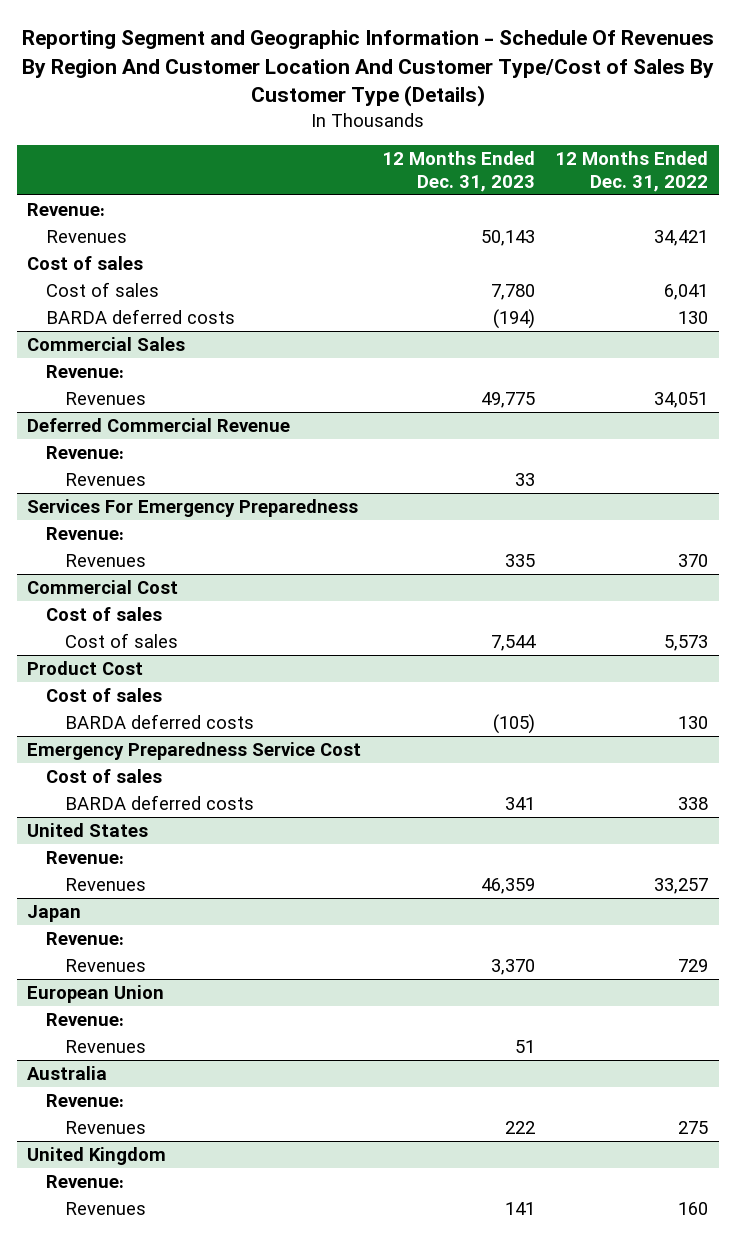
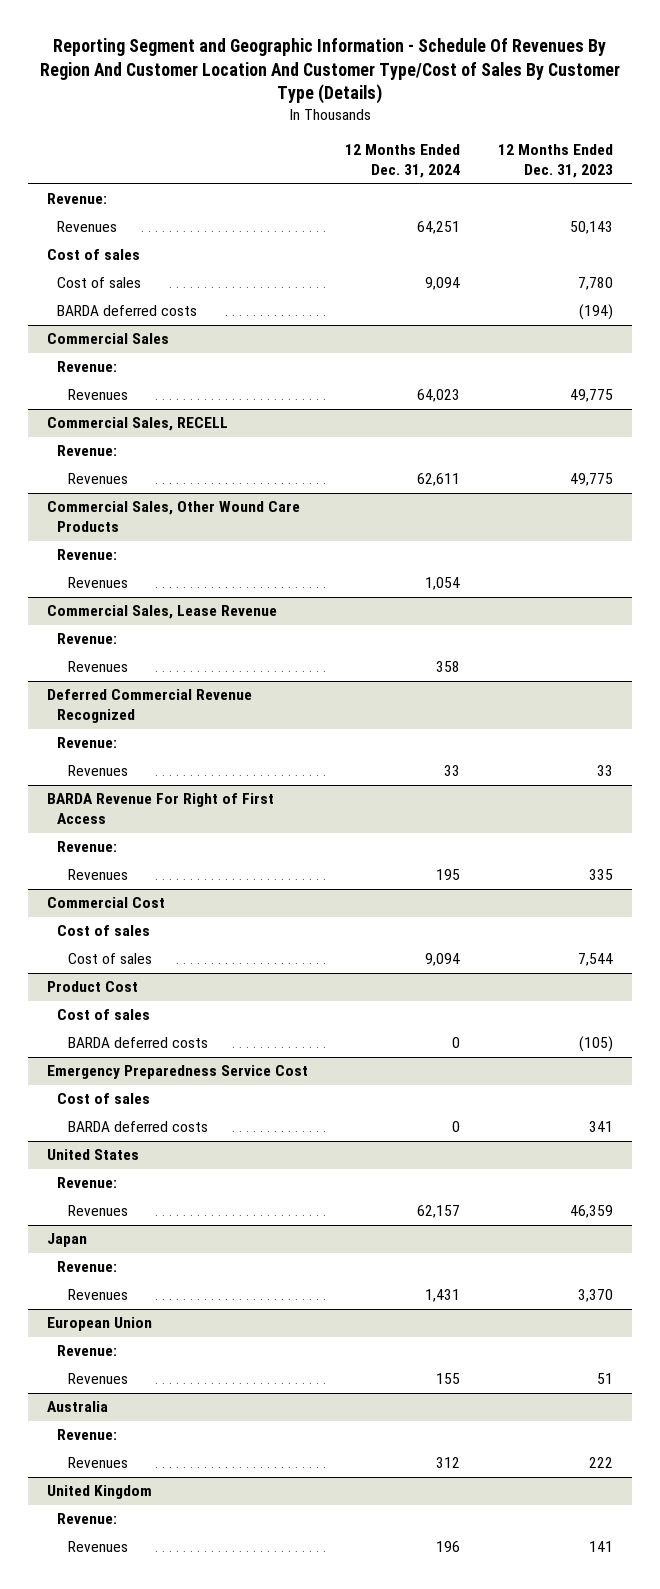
[555,151,709,192] 12 Months Ended Dec. 31, 2022 -> none
none -> [345,144,461,179] 12 Months Ended Dec. 31, 2024
[26,418,290,433] Deferred Commercial Revenue -> none
none -> [46,417,228,432] Commercial Sales, RECELL
none -> [68,473,129,485] Revenues
none -> [46,501,300,533] Commercial Sales, Other Wound Care Products
none -> [57,549,118,561] Revenue:
none -> [68,577,129,589] Revenues
none -> [46,605,277,620] Commercial Sales, Lease Revenue
none -> [57,633,118,645] Revenue:
none -> [68,661,129,673] Revenues
none -> [46,689,252,724] Deferred Commercial Revenue Recognized
none -> [57,737,118,749] Revenue:
[26,499,358,518] Services For Emergency Preparedness -> none
none -> [46,793,274,825] BARDA Revenue For Right of First Access

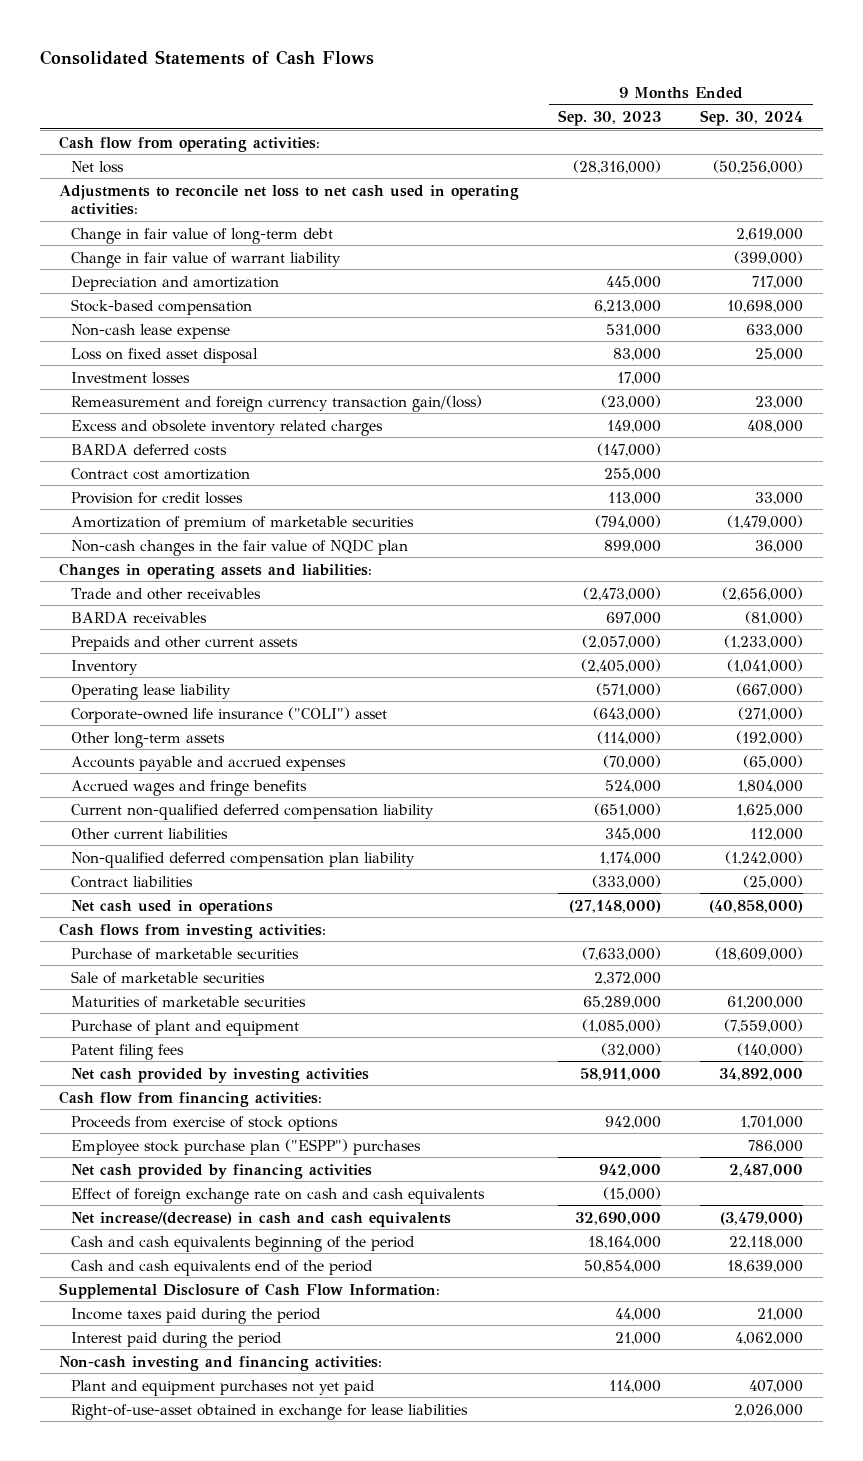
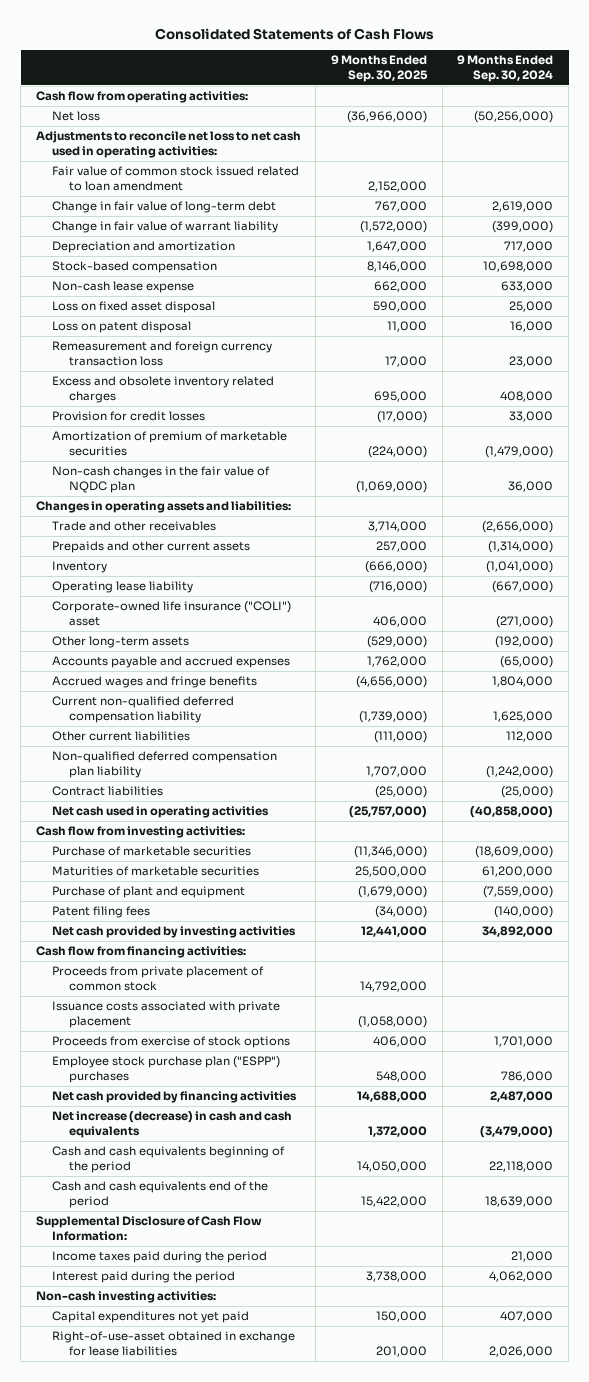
[558,110,662,127] Sep. 30, 2023 -> none
none -> [331,55,429,82] 9 Months Ended Sep. 30, 2025
none -> [52,166,300,191] Fair value of common stock issued related to loan amendment
[71,371,191,384] Investment losses -> none
none -> [52,321,192,334] Loss on patent disposal
[71,394,483,412] Remeasurement and foreign currency transaction gain/(loss) -> [52,341,273,366] Remeasurement and foreign currency transaction loss
[71,443,228,456] BARDA deferred costs -> none
[71,467,251,480] Contract cost amortization -> none
[71,611,208,624] BARDA receivables -> none
[724,634,804,649] (1,233,000) -> [488,541,554,554] (1,314,000)
[71,899,274,915] Net cash used in operations -> [52,806,270,819] Net cash used in operating activities
[59,922,327,939] Cash flows from investing activities: -> [35,826,245,839] Cash flow from investing activities:
[71,970,266,984] Sale of marketable securities -> none
none -> [52,966,265,991] Proceeds from private placement of common stock
none -> [52,1001,281,1028] Issuance costs associated with private placement
[71,1187,486,1204] Effect of foreign exchange rate on cash and cash equivalents -> none
[71,1211,452,1227] Net increase/(decrease) in cash and cash equivalents -> [52,1111,293,1138] Net increase (decrease) in cash and cash equivalents
[59,1355,383,1371] Non-cash investing and financing activities: -> [35,1291,216,1304] Non-cash investing activities:
[71,1379,376,1396] Plant and equipment purchases not yet paid -> [52,1311,250,1324] Capital expenditures not yet paid

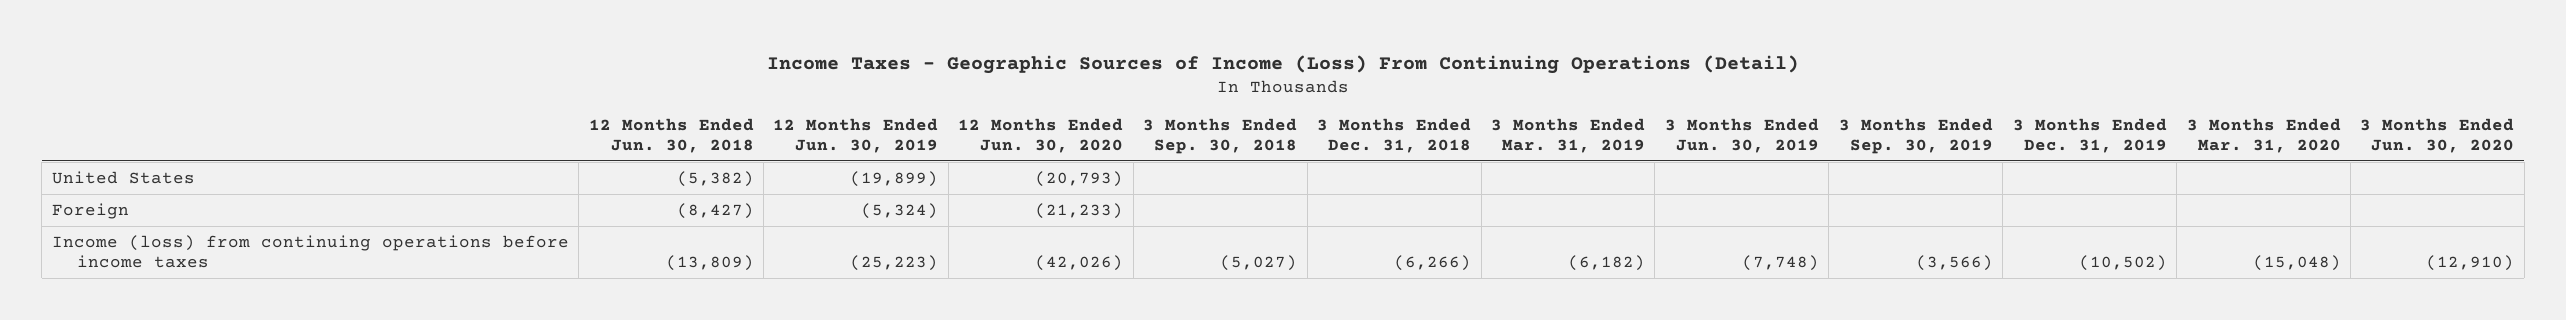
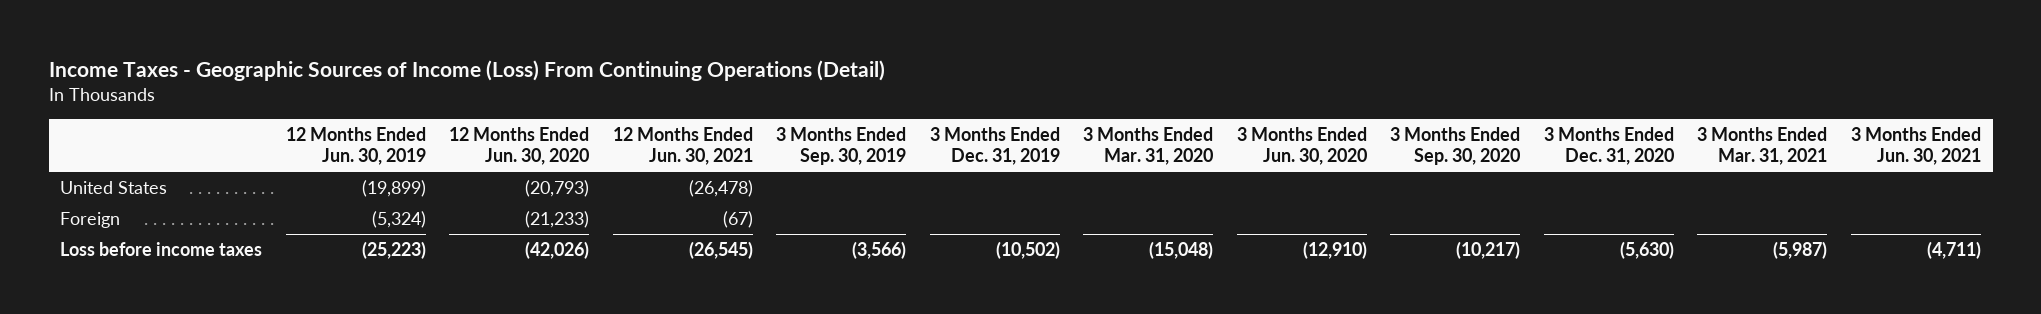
[588,117,754,154] 12 Months Ended Jun. 30, 2018 -> none
[1143,117,1298,155] 3 Months Ended Sep. 30, 2018 -> none
[1317,117,1472,154] 3 Months Ended Dec. 31, 2018 -> none
[1491,117,1646,154] 3 Months Ended Mar. 31, 2019 -> none
[1664,117,1819,154] 3 Months Ended Jun. 30, 2019 -> none
none -> [612,127,753,166] 12 Months Ended Jun. 30, 2021
none -> [1390,127,1521,166] 3 Months Ended Sep. 30, 2020
none -> [1543,127,1674,166] 3 Months Ended Dec. 31, 2020
none -> [1697,127,1828,166] 3 Months Ended Mar. 31, 2021
none -> [1850,127,1981,166] 3 Months Ended Jun. 30, 2021
[51,234,569,268] Income (loss) from continuing operations before income taxes -> [60,241,263,256] Loss before income taxes

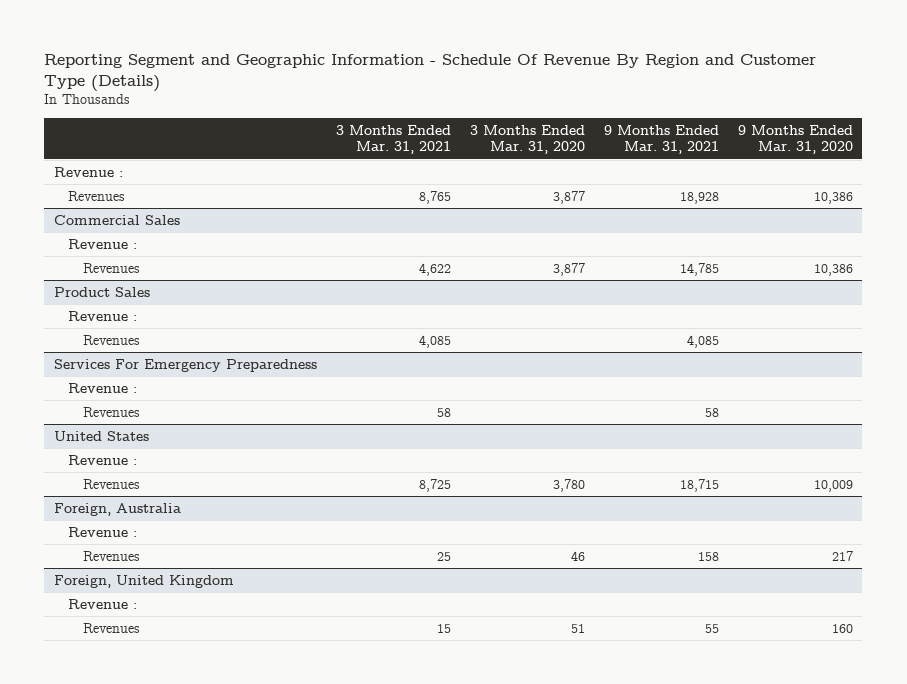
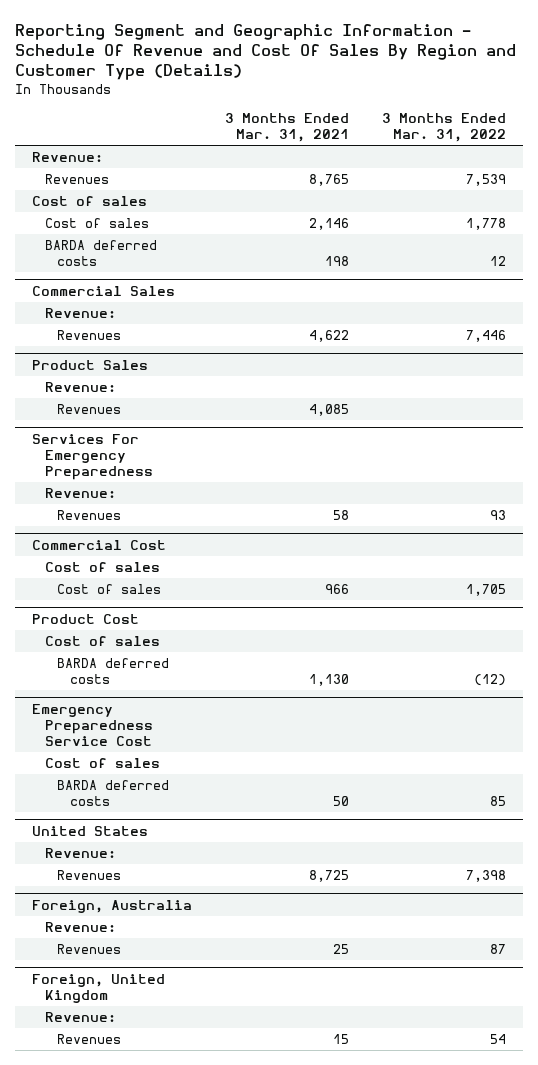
[44,54,817,93] Reporting Segment and Geographic Information - Schedule Of Revenue By Region and Customer Type (Details) -> [15,23,517,81] Reporting Segment and Geographic Information - Schedule Of Revenue and Cost Of Sales By Region and Customer Type (Details)
[469,124,585,155] 3 Months Ended Mar. 31, 2020 -> none
[603,124,719,155] 9 Months Ended Mar. 31, 2021 -> none
[737,124,853,155] 9 Months Ended Mar. 31, 2020 -> none
none -> [382,113,507,143] 3 Months Ended Mar. 31, 2022
[53,166,123,177] Revenue : -> [31,152,103,163] Revenue:
none -> [31,196,147,207] Cost of sales
none -> [44,218,149,229] Cost of sales
none -> [44,240,157,267] BARDA deferred costs
[68,238,138,249] Revenue : -> [44,308,116,319] Revenue:
[68,310,138,321] Revenue : -> [44,382,116,393] Revenue:
[68,382,138,393] Revenue : -> [44,488,116,499] Revenue:
none -> [31,540,166,551] Commercial Cost
none -> [44,562,160,573] Cost of sales
none -> [57,584,162,595] Cost of sales
none -> [31,614,139,625] Product Cost
none -> [44,636,160,647] Cost of sales
none -> [57,658,170,685] BARDA deferred costs
none -> [31,704,153,746] Emergency Preparedness Service Cost
none -> [44,758,160,769] Cost of sales
none -> [57,780,170,807] BARDA deferred costs
[68,454,138,465] Revenue : -> [44,848,116,859] Revenue:
[68,526,138,537] Revenue : -> [44,922,116,933] Revenue:
[68,598,138,609] Revenue : -> [44,1012,116,1023] Revenue:

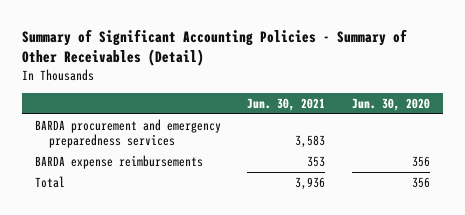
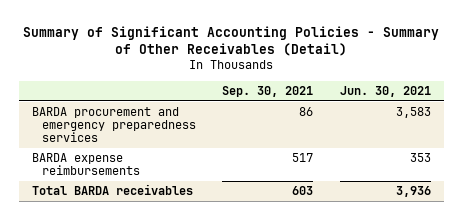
[352,97,431,111] Jun. 30, 2020 -> none
none -> [222,85,314,97] Sep. 30, 2021
[34,176,65,189] Total -> [32,184,194,196] Total BARDA receivables

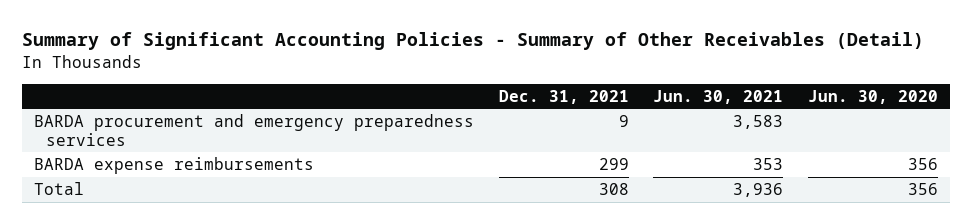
[222,85,314,97] Sep. 30, 2021 -> none
none -> [498,89,629,104] Dec. 31, 2021
none -> [808,89,939,104] Jun. 30, 2020
[32,184,194,196] Total BARDA receivables -> [34,181,85,195] Total

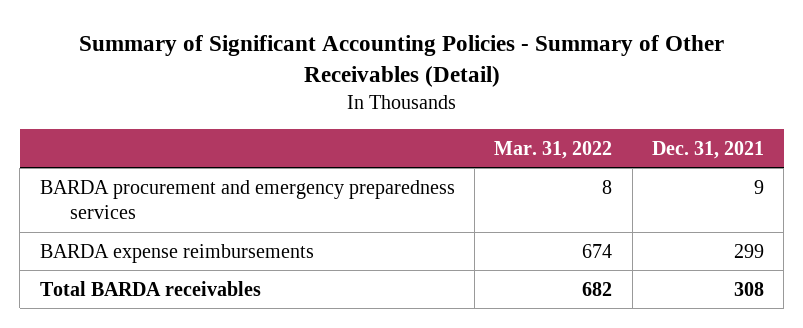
[653,89,784,104] Jun. 30, 2021 -> none
[808,89,939,104] Jun. 30, 2020 -> none
none -> [494,140,613,159] Mar. 31, 2022
[34,181,85,195] Total -> [39,280,261,296] Total BARDA receivables

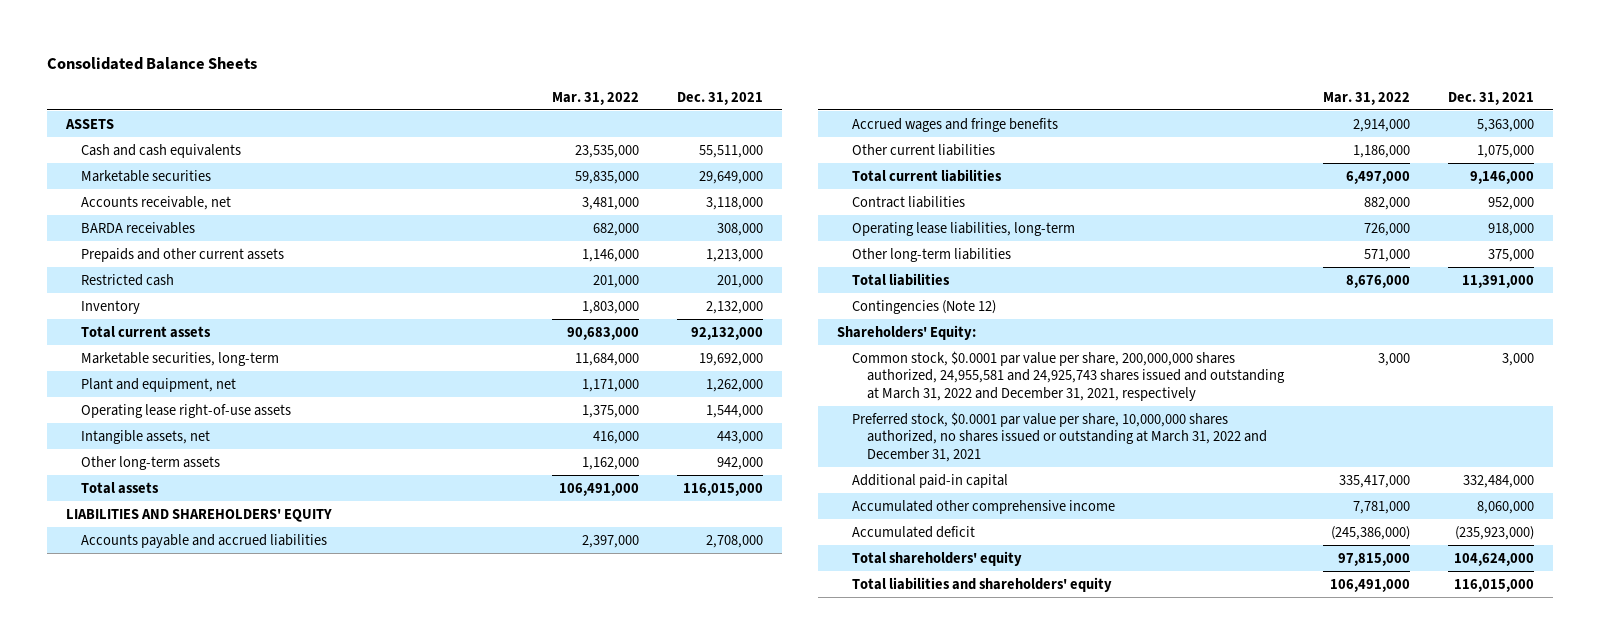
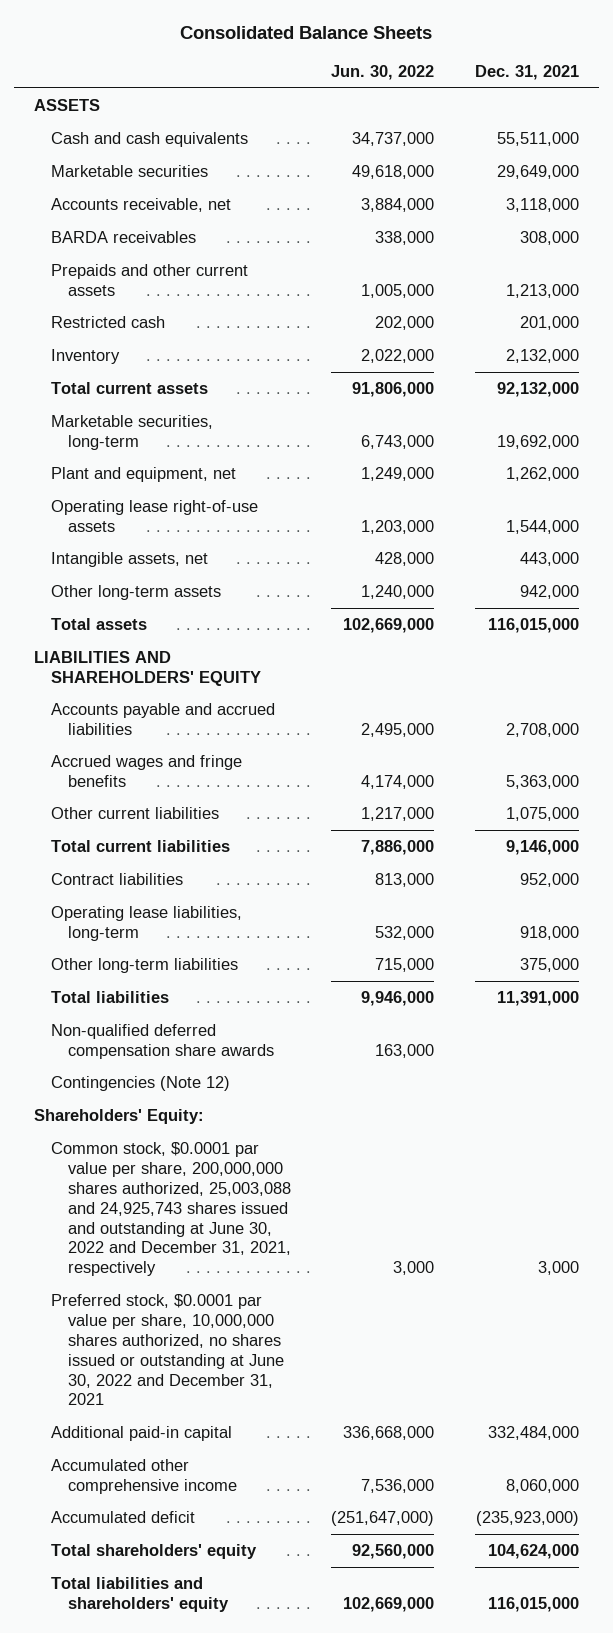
[551,91,639,105] Mar. 31, 2022 -> none
none -> [331,65,435,81] Jun. 30, 2022
none -> [50,1023,274,1059] Non-qualified deferred compensation share awards
[852,350,1286,401] Common stock, $0.0001 par value per share, 200,000,000 shares authorized, 24,955,581 and 24,925,743 shares issued and outstanding at March 31, 2022 and December 31, 2021, respectively -> [50,1141,291,1277] Common stock, $0.0001 par value per share, 200,000,000 shares authorized, 25,003,088 and 24,925,743 shares issued and outstanding at June 30, 2022 and December 31, 2021, respectively
[852,411,1268,462] Preferred stock, $0.0001 par value per share, 10,000,000 shares authorized, no shares issued or outstanding at March 31, 2022 and December 31, 2021 -> [50,1293,284,1406] Preferred stock, $0.0001 par value per share, 10,000,000 shares authorized, no shares issued or outstanding at June 30, 2022 and December 31, 2021

